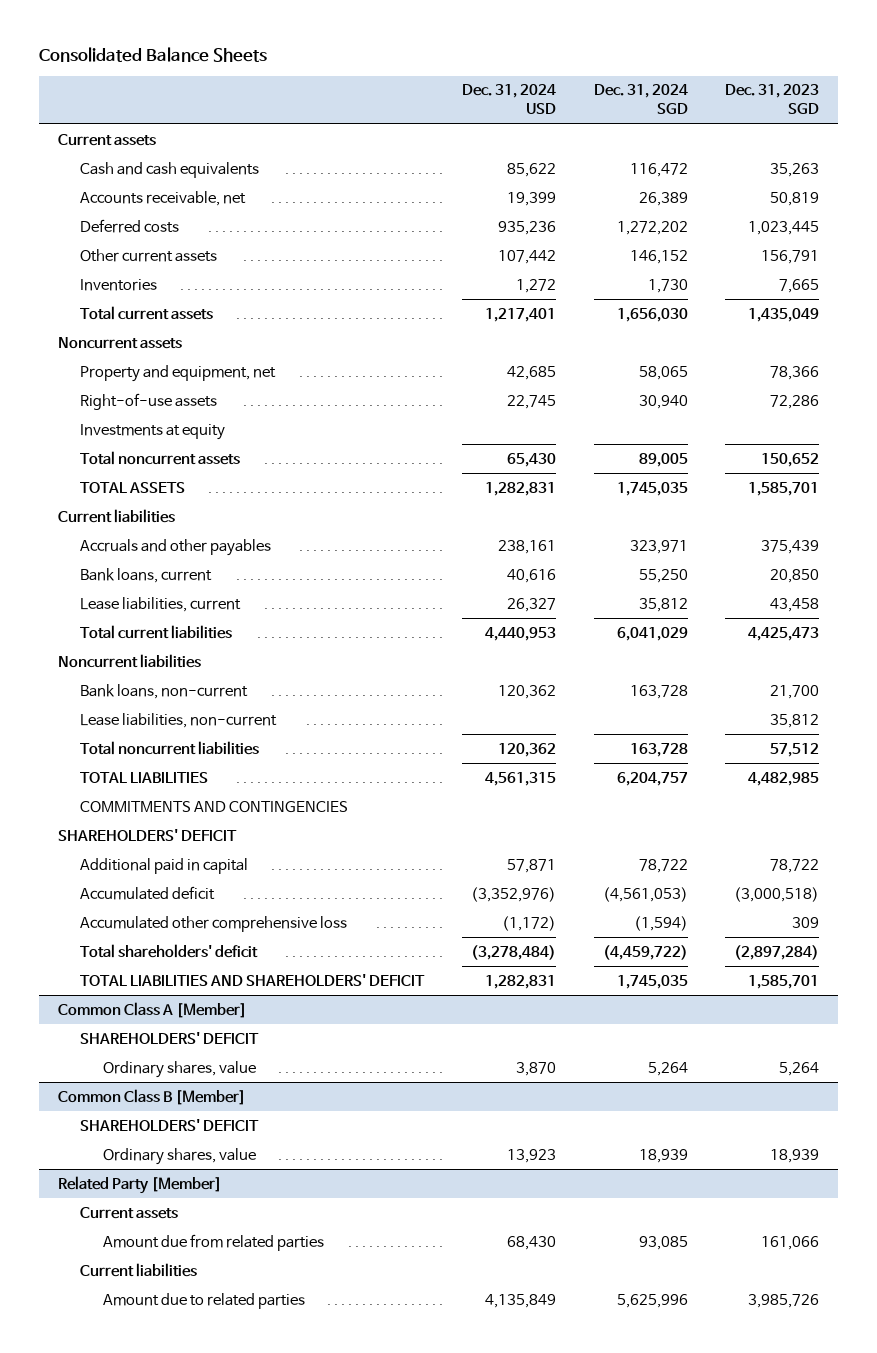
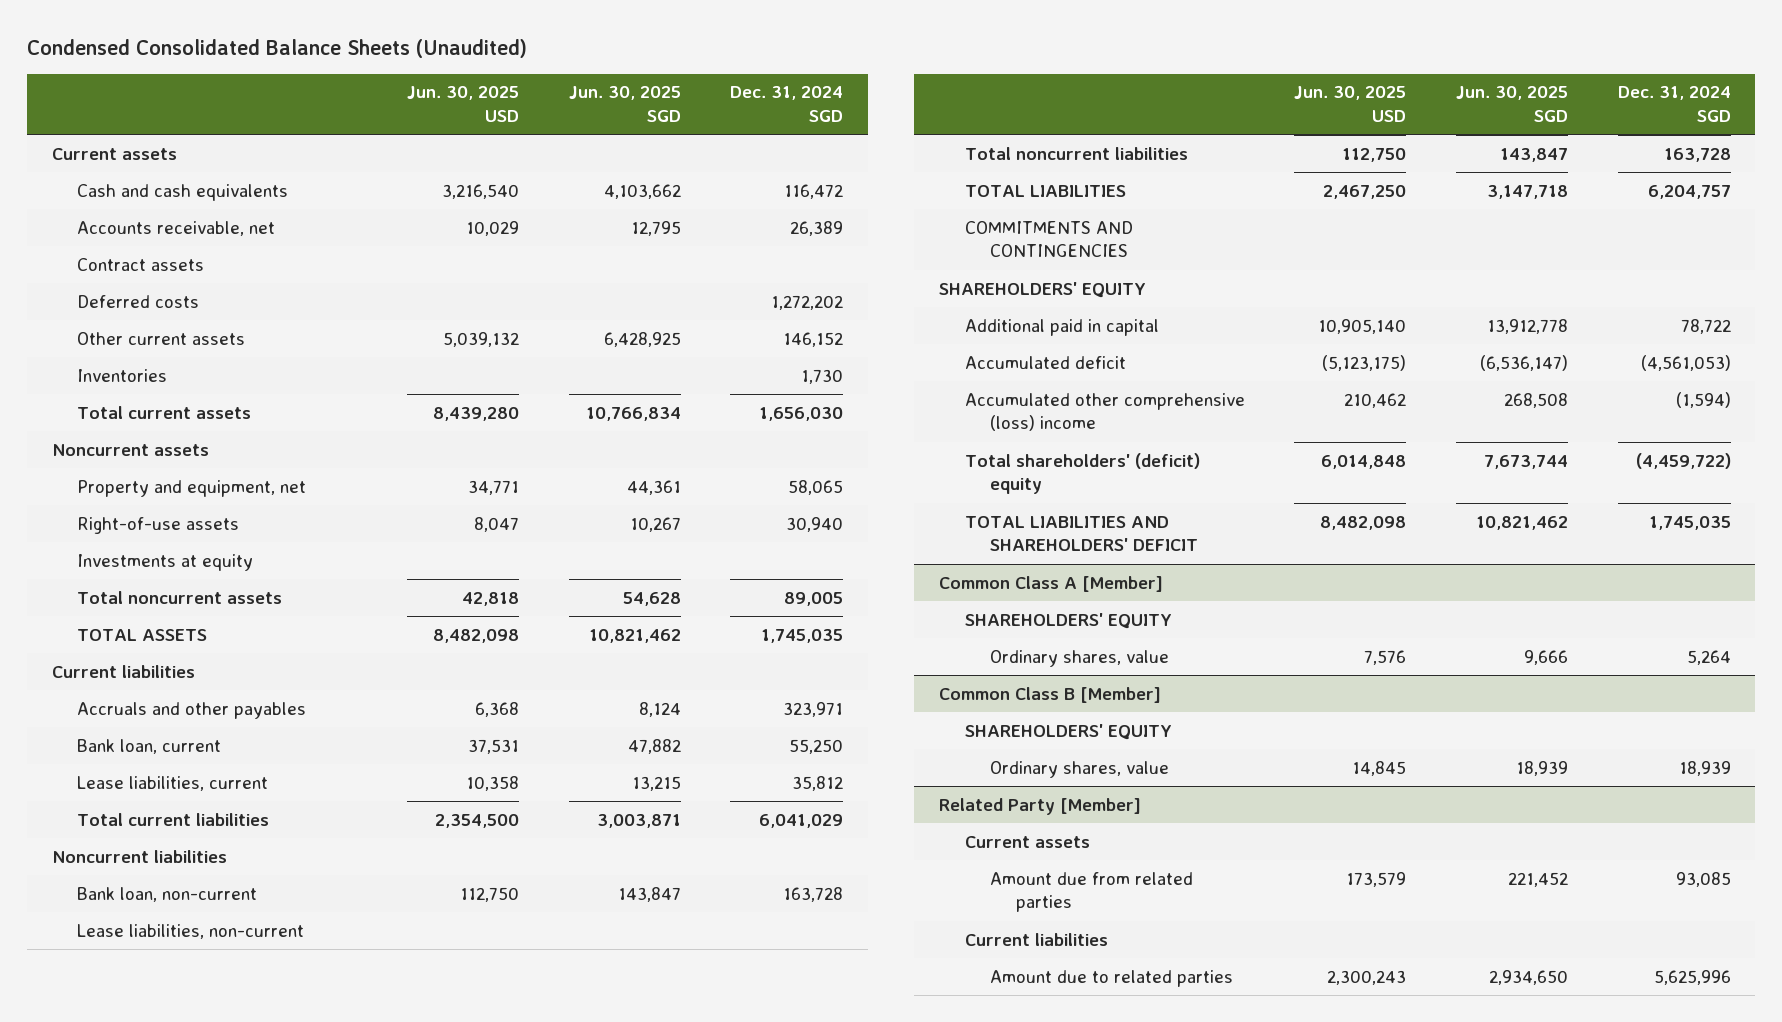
[38,47,267,63] Consolidated Balance Sheets -> [26,39,527,59] Condensed Consolidated Balance Sheets (Unaudited)
[462,84,557,115] Dec. 31, 2024 USD -> none
[725,84,820,115] Dec. 31, 2023 SGD -> none
none -> [407,86,520,122] Jun. 30, 2025 USD
none -> [568,86,681,122] Jun. 30, 2025 SGD
none -> [77,257,205,271] Contract assets
[80,567,213,583] Bank loans, current -> [77,738,222,754] Bank loan, current
[80,683,249,699] Bank loans, non-current -> [77,886,258,902] Bank loan, non-current
[57,828,237,841] SHAREHOLDERS' DEFICIT -> [938,281,1146,298] SHAREHOLDERS' EQUITY
[80,915,348,932] Accumulated other comprehensive loss -> [964,392,1245,432] Accumulated other comprehensive (loss) income
[80,943,259,958] Total shareholders' deficit -> [964,452,1200,495] Total shareholders' (deficit) equity
[80,1031,260,1044] SHAREHOLDERS' DEFICIT -> [964,612,1172,629] SHAREHOLDERS' EQUITY
[80,1118,260,1131] SHAREHOLDERS' DEFICIT -> [964,723,1172,740] SHAREHOLDERS' EQUITY

